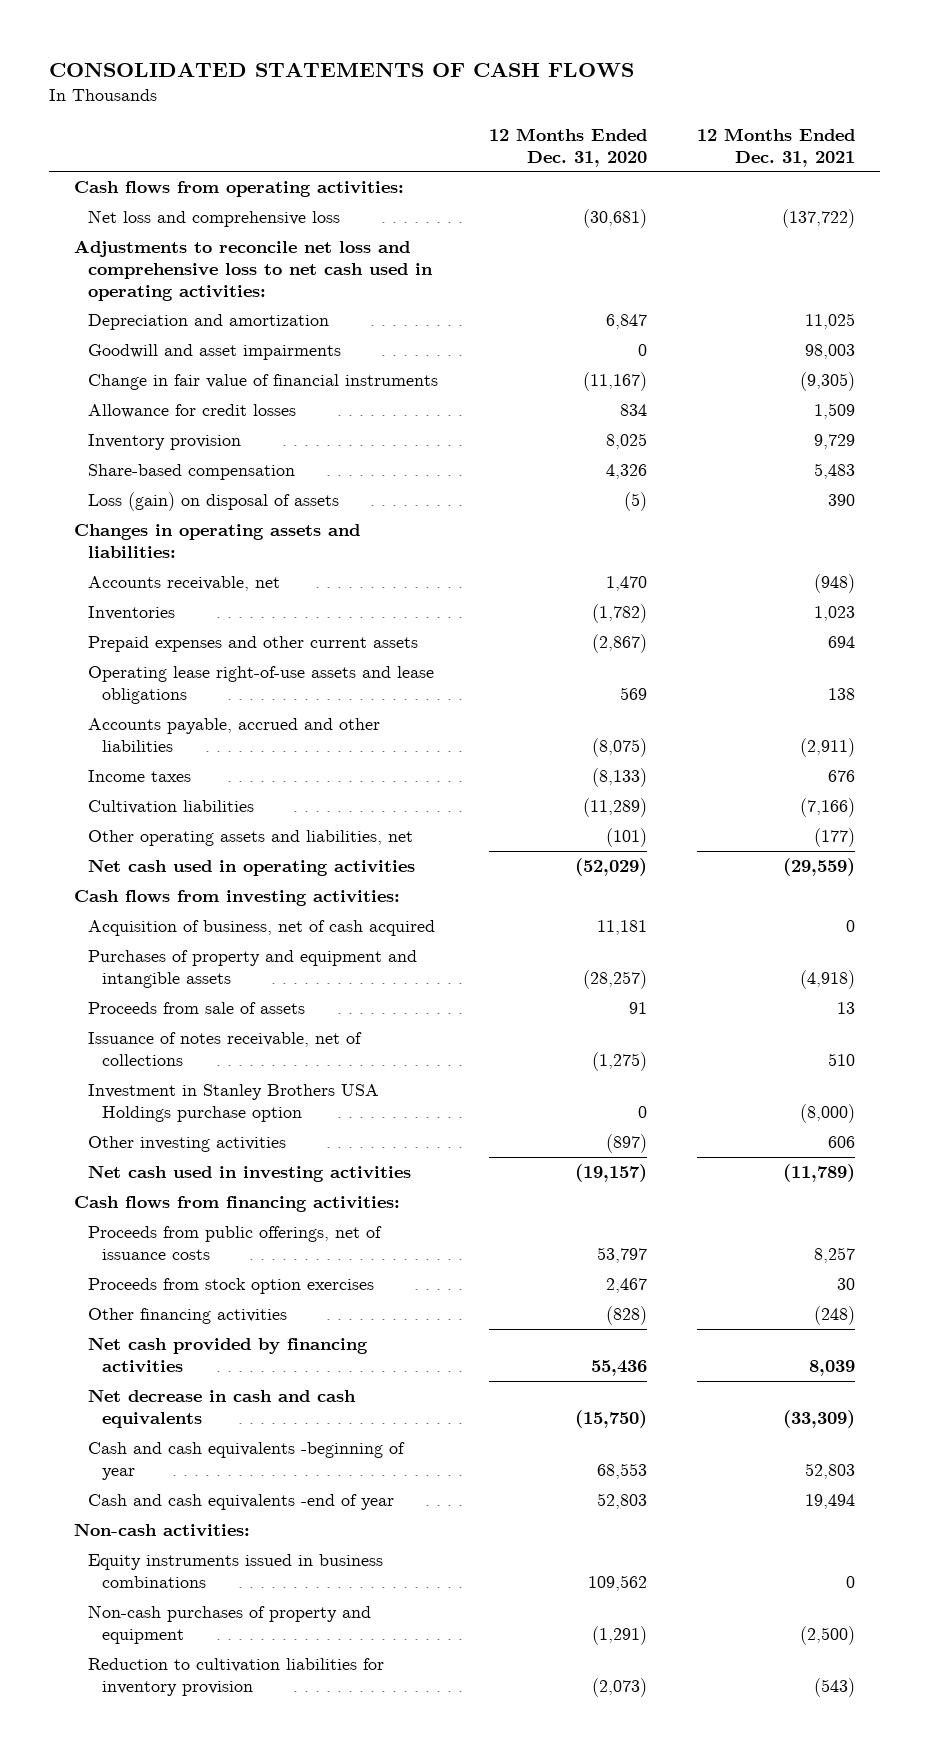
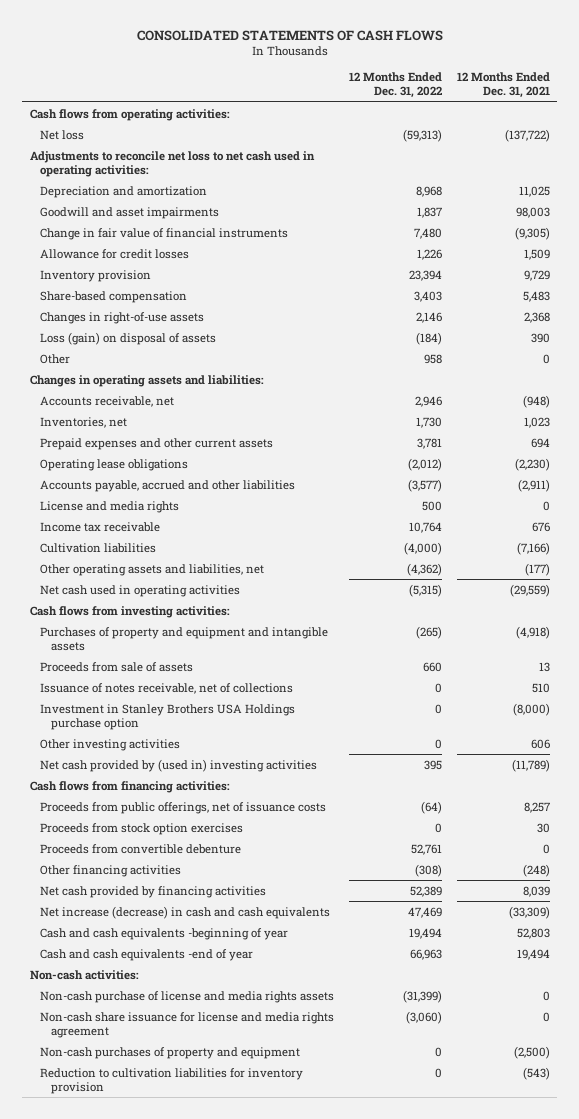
[488,127,647,167] 12 Months Ended Dec. 31, 2020 -> none
none -> [349,72,443,99] 12 Months Ended Dec. 31, 2022
[88,210,341,228] Net loss and comprehensive loss -> [40,129,85,140] Net loss
[74,240,434,301] Adjustments to reconcile net loss and comprehensive loss to net cash used in operating activities: -> [29,150,315,177] Adjustments to reconcile net loss to net cash used in operating activities:
none -> [40,311,205,324] Changes in right-of-use assets
none -> [40,353,71,364] Other
[88,606,176,621] Inventories -> [40,416,128,428] Inventories, net
[88,666,435,704] Operating lease right-of-use assets and lease obligations -> [40,458,189,471] Operating lease obligations
[827,687,855,700] 138 -> [514,457,550,471] (2,230)
none -> [40,500,180,513] License and media rights
[88,770,192,783] Income taxes -> [40,521,161,532] Income tax receivable
[88,920,436,937] Acquisition of business, net of cash acquired -> none
[88,1165,412,1183] Net cash used in investing activities -> [40,758,318,772] Net cash provided by (used in) investing activities
none -> [40,843,242,854] Proceeds from convertible debenture
[88,1389,357,1428] Net decrease in cash and cash equivalents -> [40,905,331,919] Net increase (decrease) in cash and cash equivalents
[88,1554,384,1588] Equity instruments issued in business combinations -> none
none -> [40,990,335,1003] Non-cash purchase of license and media rights assets
none -> [40,1011,335,1038] Non-cash share issuance for license and media rights agreement

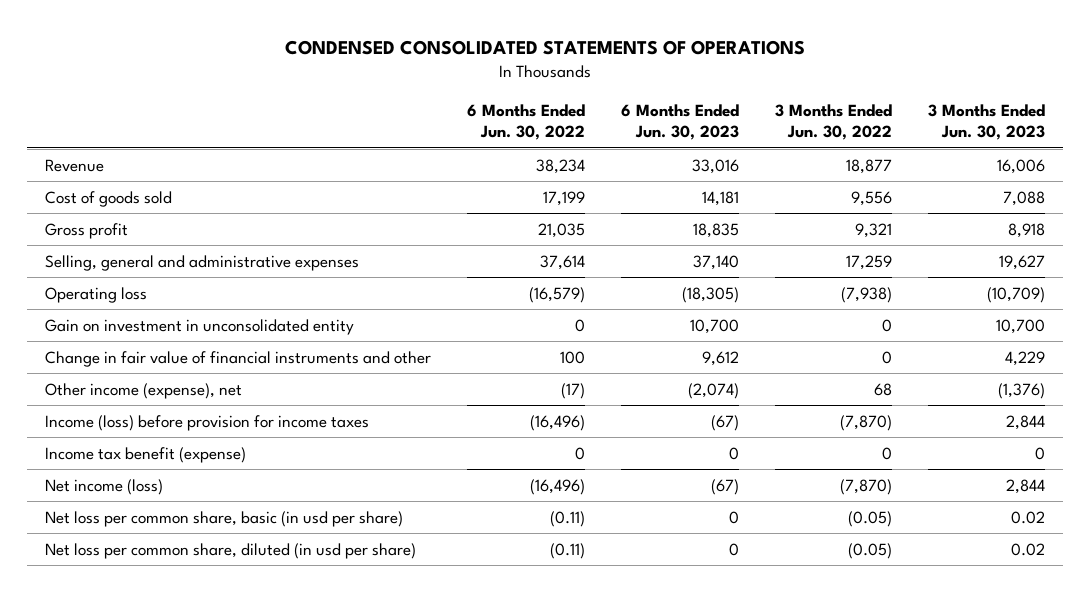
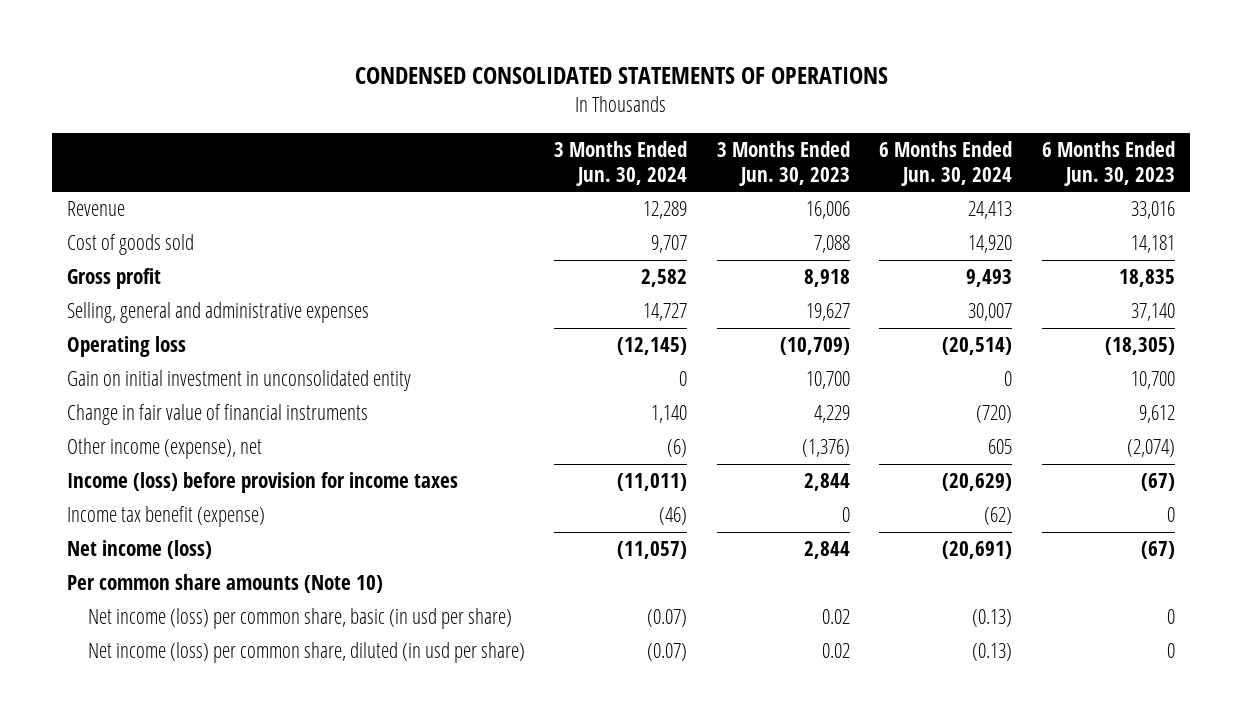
[466,103,585,141] 6 Months Ended Jun. 30, 2022 -> none
[774,103,892,141] 3 Months Ended Jun. 30, 2022 -> none
none -> [554,140,688,186] 3 Months Ended Jun. 30, 2024
none -> [879,140,1013,186] 6 Months Ended Jun. 30, 2024
[44,318,354,335] Gain on investment in unconsolidated entity -> [67,370,412,392] Gain on initial investment in unconsolidated entity
[44,350,431,367] Change in fair value of financial instruments and other -> [67,404,369,426] Change in fair value of financial instruments
none -> [67,574,384,594] Per common share amounts (Note 10)
[44,510,403,527] Net loss per common share, basic (in usd per share) -> [87,608,512,630] Net income (loss) per common share, basic (in usd per share)
[44,542,416,559] Net loss per common share, diluted (in usd per share) -> [87,642,525,664] Net income (loss) per common share, diluted (in usd per share)

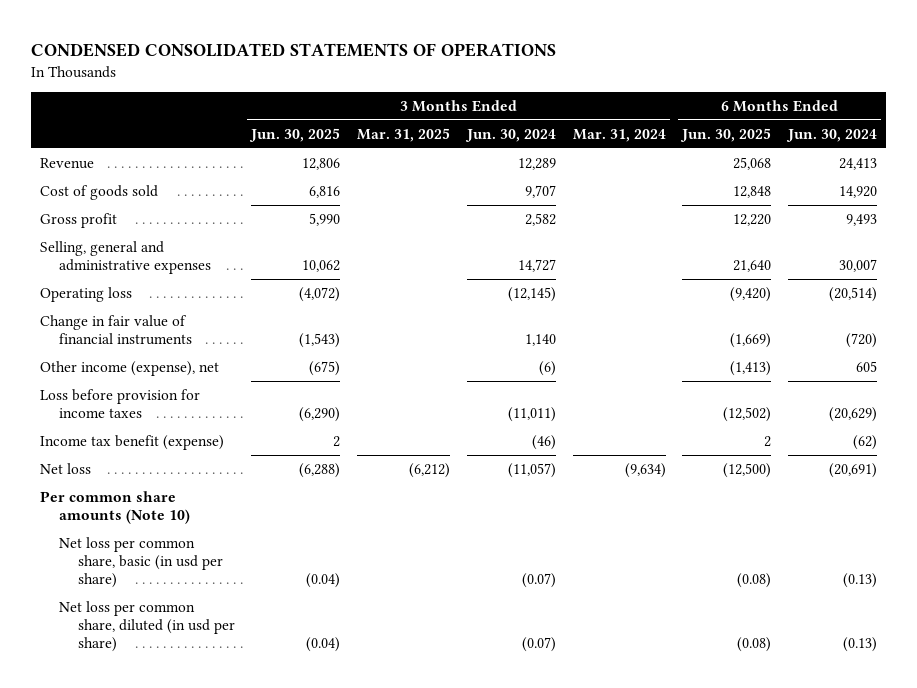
[716,140,850,186] 3 Months Ended Jun. 30, 2023 -> none
[1041,140,1175,186] 6 Months Ended Jun. 30, 2023 -> none
none -> [249,127,341,142] Jun. 30, 2025
none -> [357,127,451,142] Mar. 31, 2025
none -> [572,128,666,142] Mar. 31, 2024
none -> [680,127,772,142] Jun. 30, 2025
[67,370,412,392] Gain on initial investment in unconsolidated entity -> none
[67,472,459,494] Income (loss) before provision for income taxes -> [39,388,200,419] Loss before provision for income taxes
[67,540,213,560] Net income (loss) -> [39,462,91,474] Net loss
[87,608,512,630] Net income (loss) per common share, basic (in usd per share) -> [58,536,223,589] Net loss per common share, basic (in usd per share)
[87,642,525,664] Net income (loss) per common share, diluted (in usd per share) -> [58,600,235,653] Net loss per common share, diluted (in usd per share)

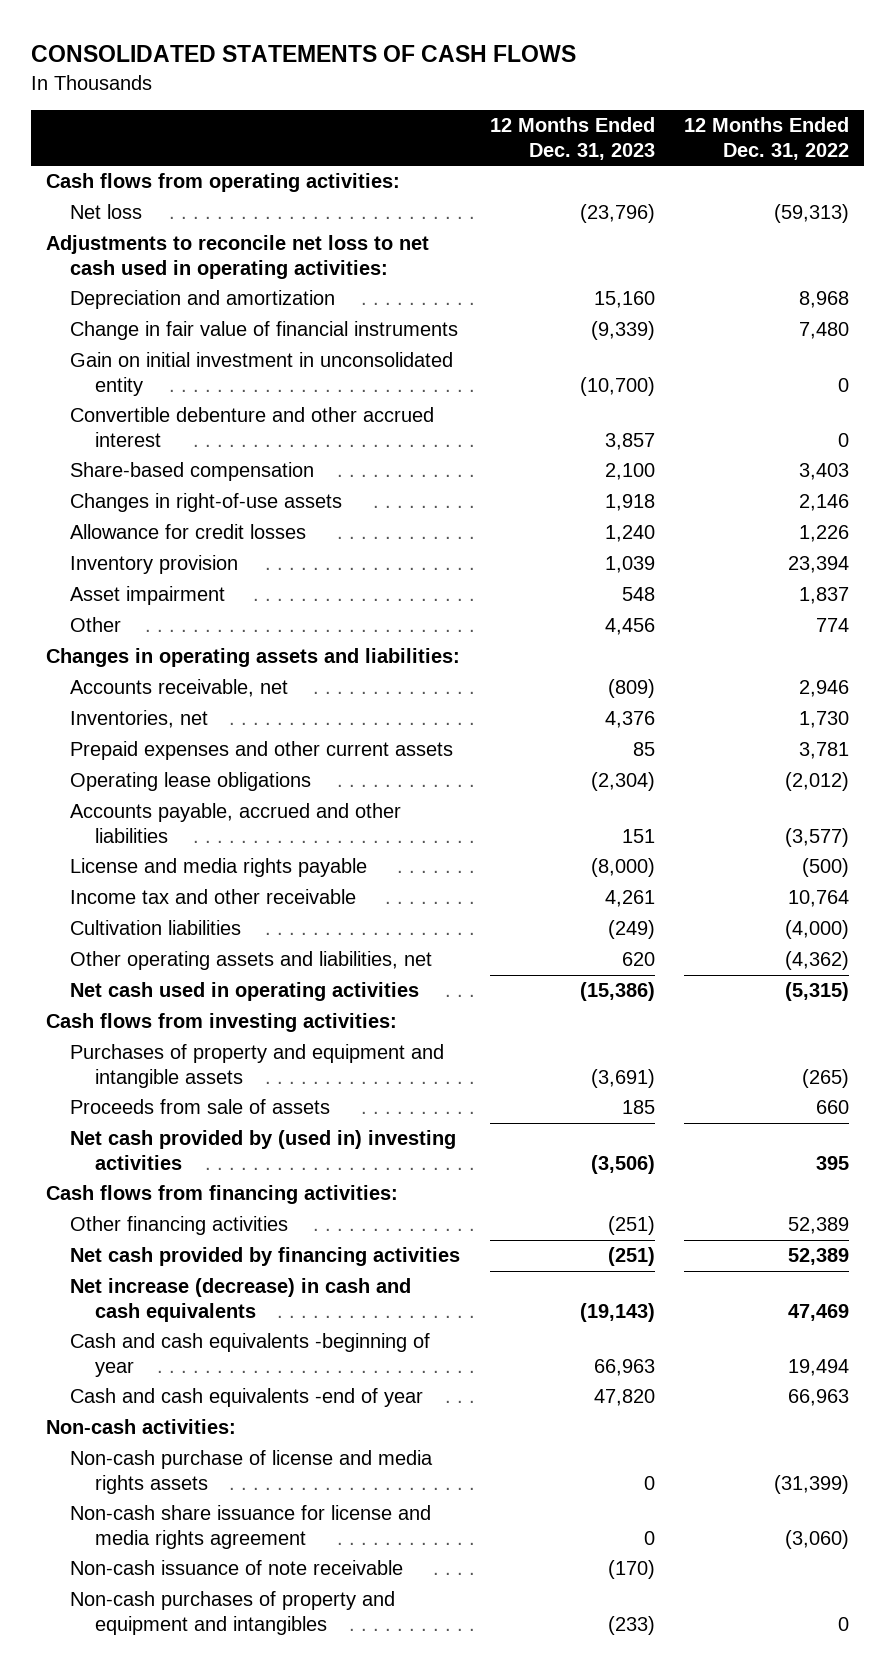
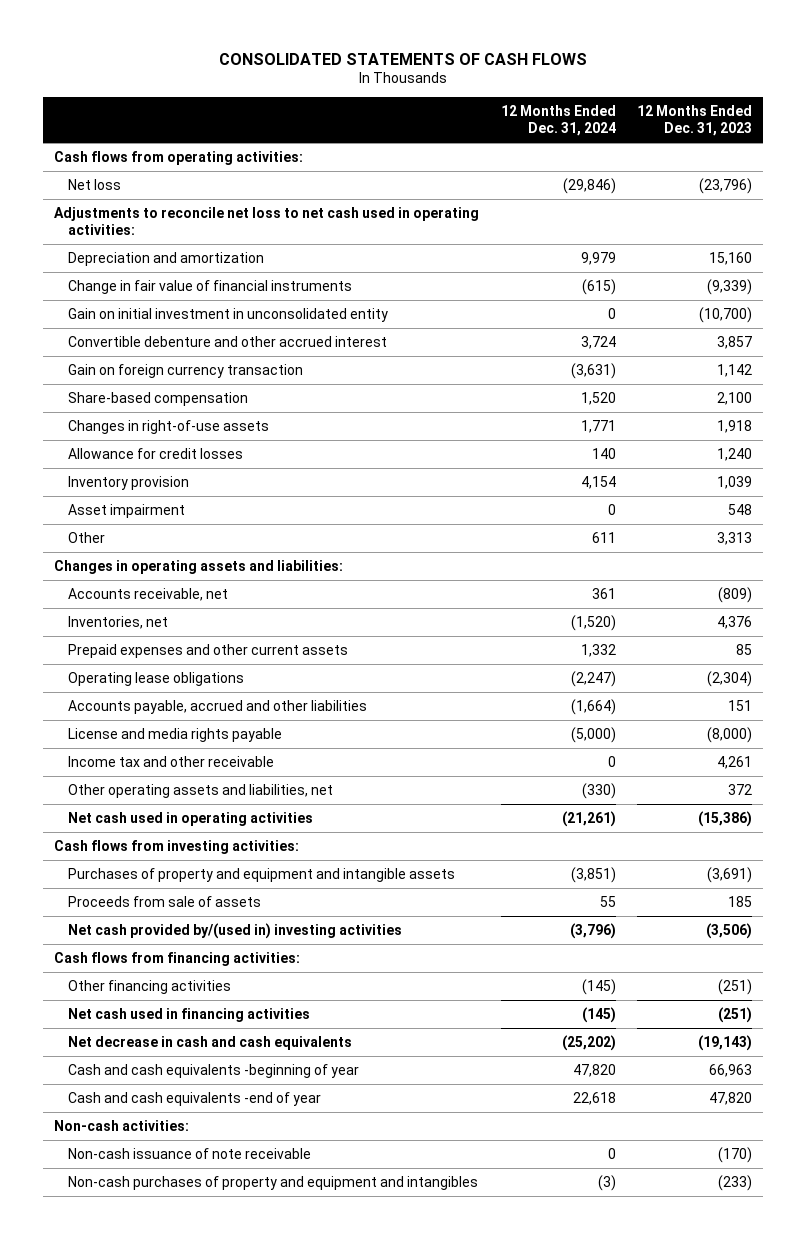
[684,117,850,160] 12 Months Ended Dec. 31, 2022 -> none
none -> [500,105,616,136] 12 Months Ended Dec. 31, 2024
none -> [68,363,304,378] Gain on foreign currency transaction
[604,618,655,636] 4,456 -> [717,531,753,545] 3,313
[70,920,242,936] Cultivation liabilities -> none
[621,952,655,967] 620 -> [728,783,753,795] 372
[70,1130,457,1170] Net cash provided by (used in) investing activities -> [68,922,403,939] Net cash provided by/(used in) investing activities
[70,1247,461,1267] Net cash provided by financing activities -> [68,1007,311,1022] Net cash used in financing activities
[70,1278,412,1322] Net increase (decrease) in cash and cash equivalents -> [68,1035,353,1050] Net decrease in cash and cash equivalents
[70,1450,434,1494] Non-cash purchase of license and media rights assets -> none
[70,1505,432,1549] Non-cash share issuance for license and media rights agreement -> none

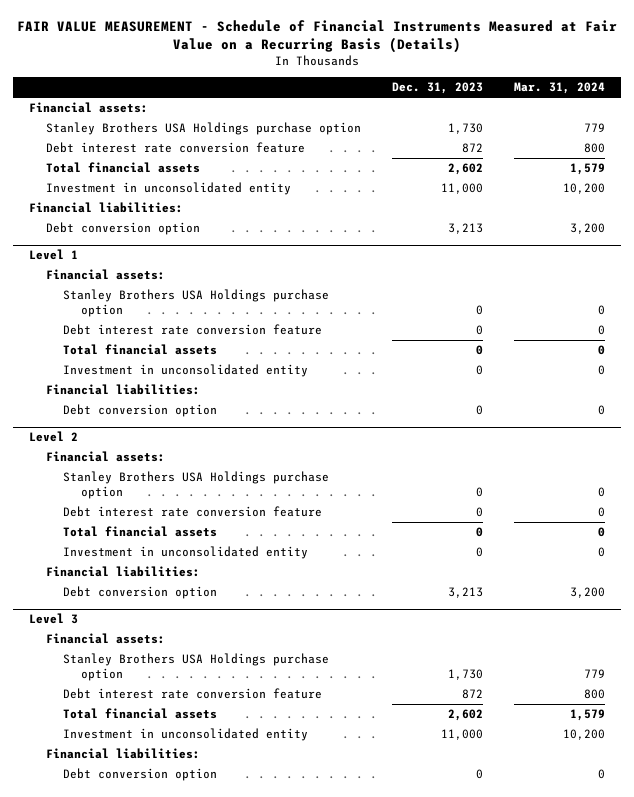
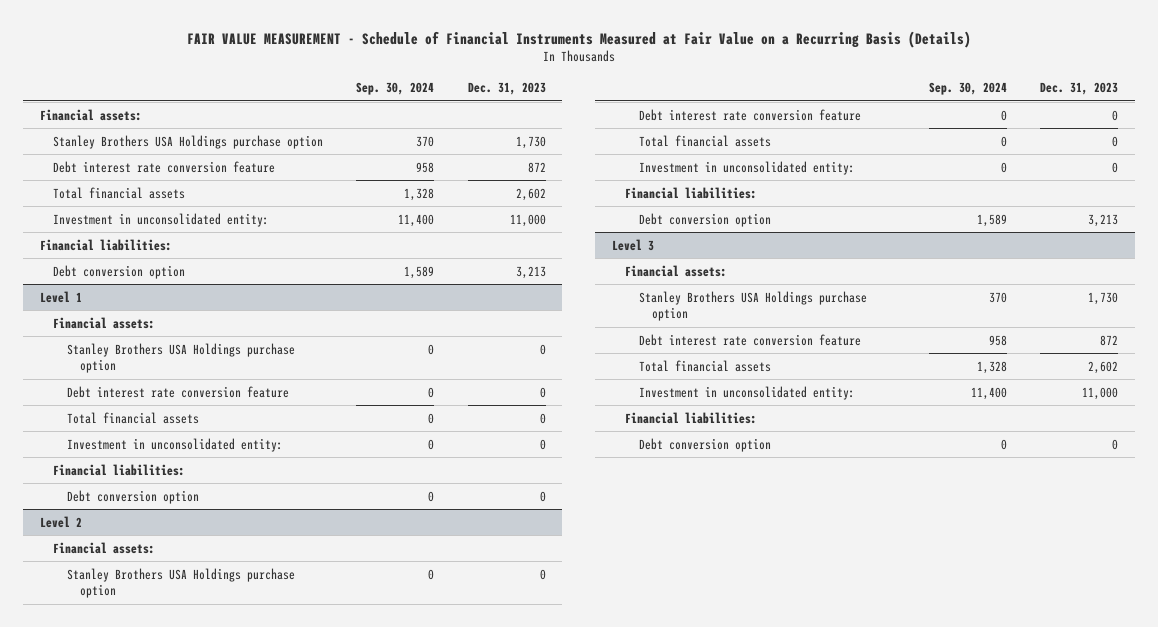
[514,82,606,95] Mar. 31, 2024 -> none
none -> [356,82,435,96] Sep. 30, 2024
[45,182,291,196] Investment in unconsolidated entity -> [53,212,270,227] Investment in unconsolidated entity:
[63,364,309,378] Investment in unconsolidated entity -> [66,437,283,452] Investment in unconsolidated entity:
[63,546,309,560] Investment in unconsolidated entity -> [638,160,855,175] Investment in unconsolidated entity:
[63,728,309,742] Investment in unconsolidated entity -> [638,385,855,400] Investment in unconsolidated entity:

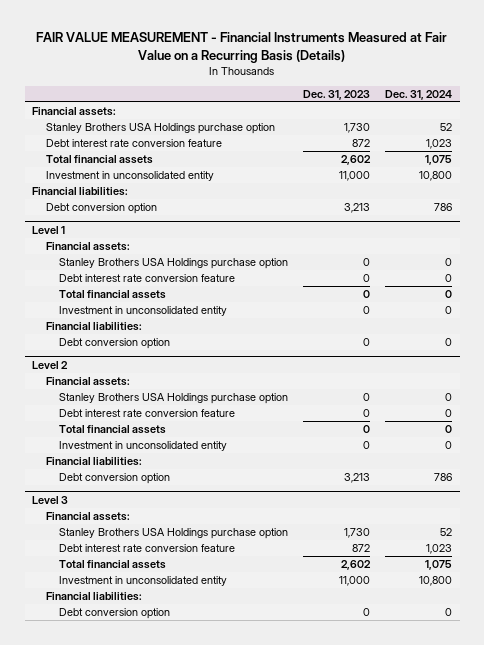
[186,30,971,48] FAIR VALUE MEASUREMENT - Schedule of Financial Instruments Measured at Fair Value on a Recurring Basis (Details) -> [36,32,448,63] FAIR VALUE MEASUREMENT - Financial Instruments Measured at Fair Value on a Recurring Basis (Details)
[356,82,435,96] Sep. 30, 2024 -> none
none -> [385,89,453,100] Dec. 31, 2024
[53,212,270,227] Investment in unconsolidated entity: -> [45,171,214,182] Investment in unconsolidated entity
[66,437,283,452] Investment in unconsolidated entity: -> [58,306,227,317] Investment in unconsolidated entity
[638,160,855,175] Investment in unconsolidated entity: -> [58,441,227,452] Investment in unconsolidated entity
[638,385,855,400] Investment in unconsolidated entity: -> [58,576,227,587] Investment in unconsolidated entity

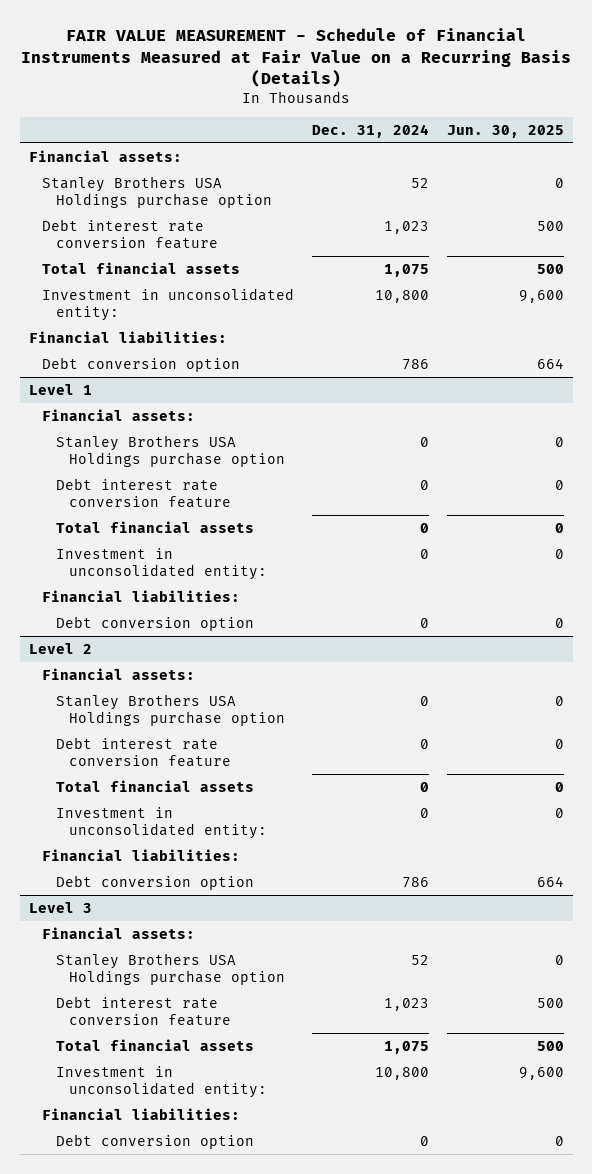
[36,32,448,63] FAIR VALUE MEASUREMENT - Financial Instruments Measured at Fair Value on a Recurring Basis (Details) -> [21,28,572,88] FAIR VALUE MEASUREMENT - Schedule of Financial Instruments Measured at Fair Value on a Recurring Basis (Details)
[302,89,370,100] Dec. 31, 2023 -> none
none -> [446,124,564,138] Jun. 30, 2025
[45,171,214,182] Investment in unconsolidated entity -> [42,287,295,321] Investment in unconsolidated entity:
[58,306,227,317] Investment in unconsolidated entity -> [55,547,268,580] Investment in unconsolidated entity:
[58,441,227,452] Investment in unconsolidated entity -> [55,806,268,839] Investment in unconsolidated entity:
[58,576,227,587] Investment in unconsolidated entity -> [55,1065,268,1098] Investment in unconsolidated entity:

